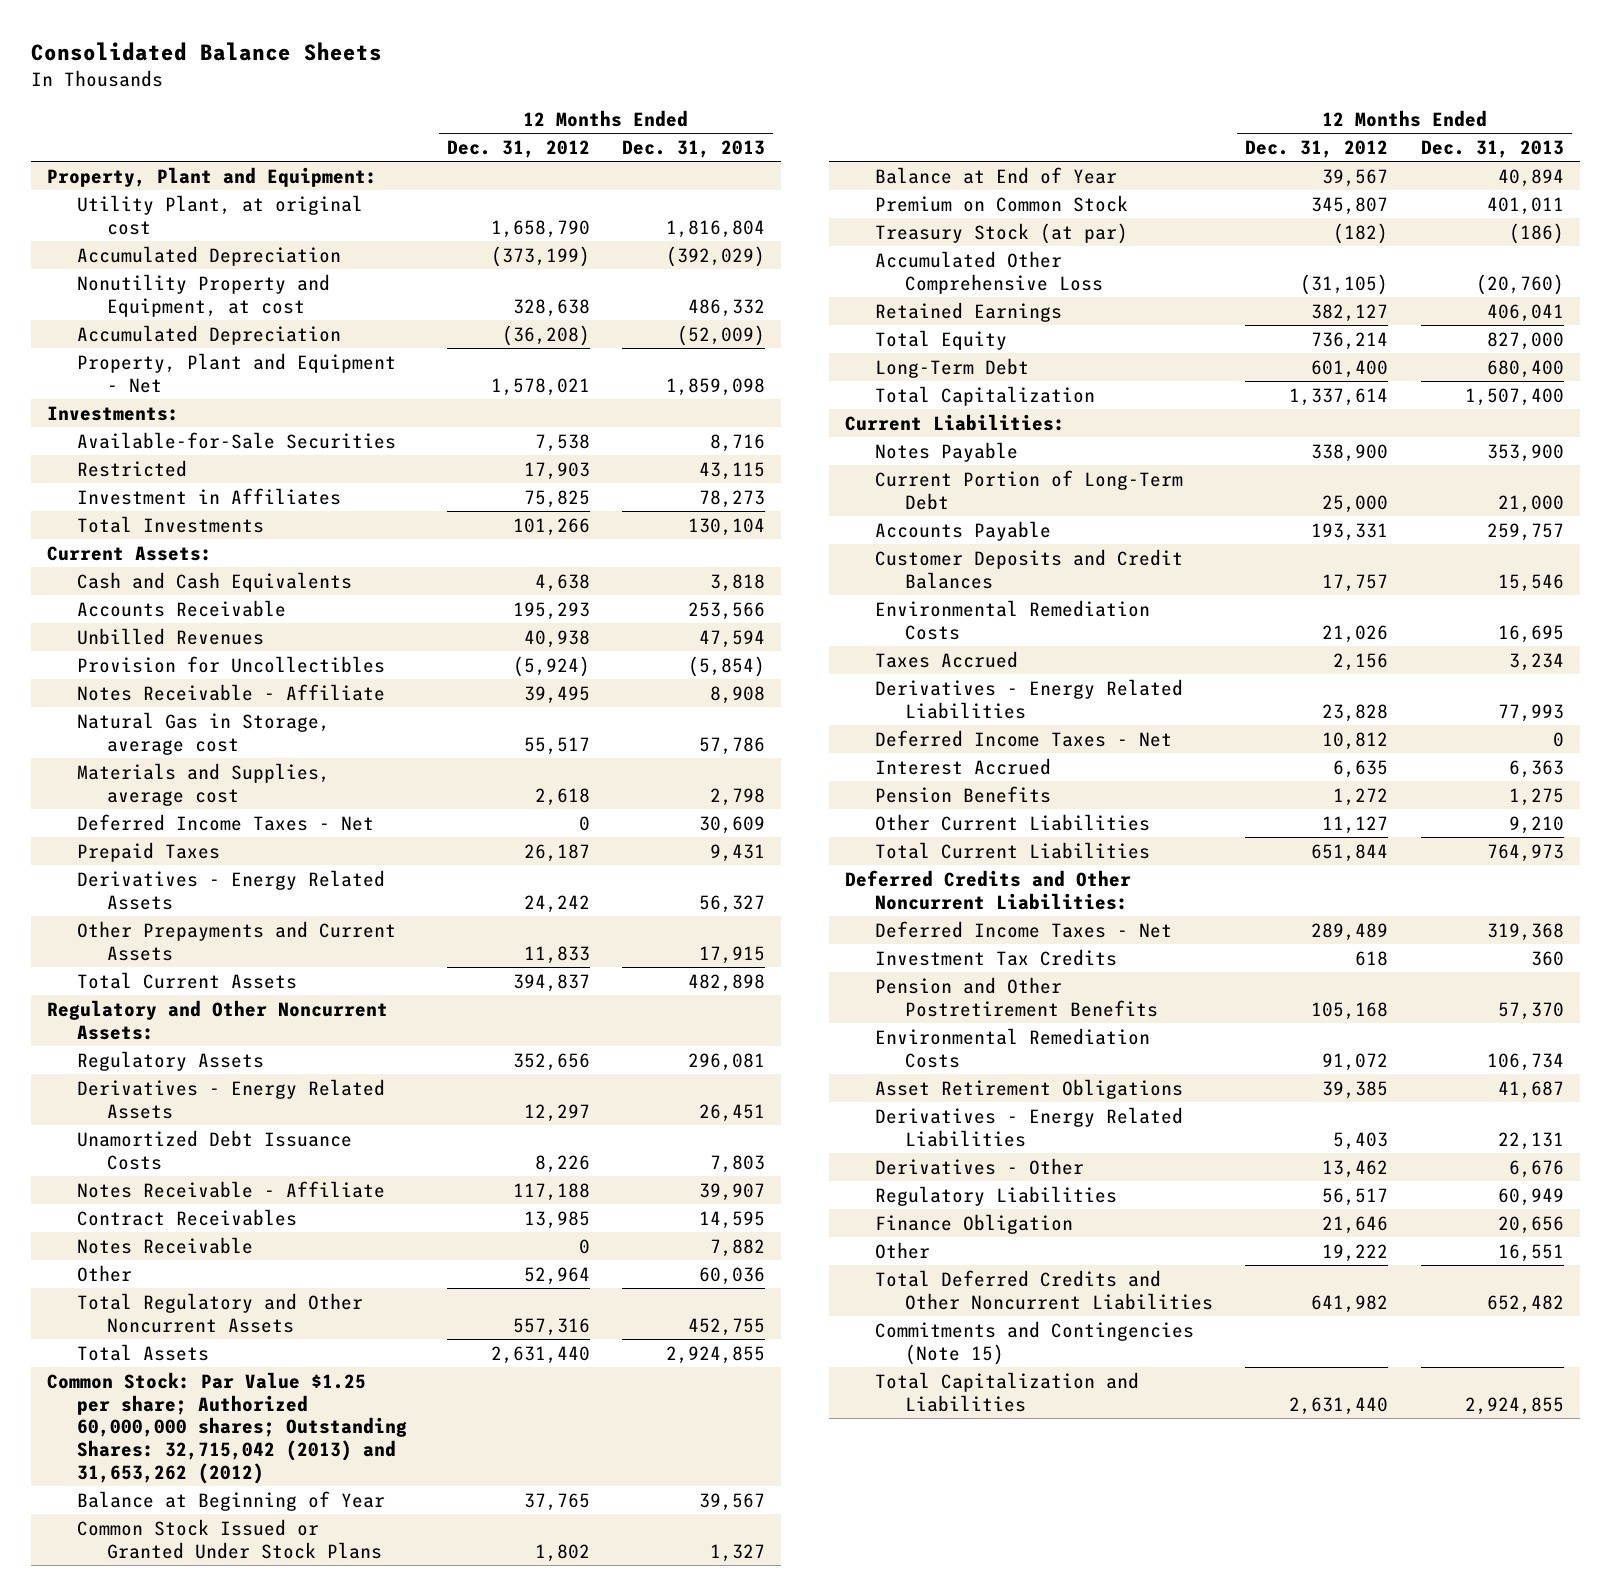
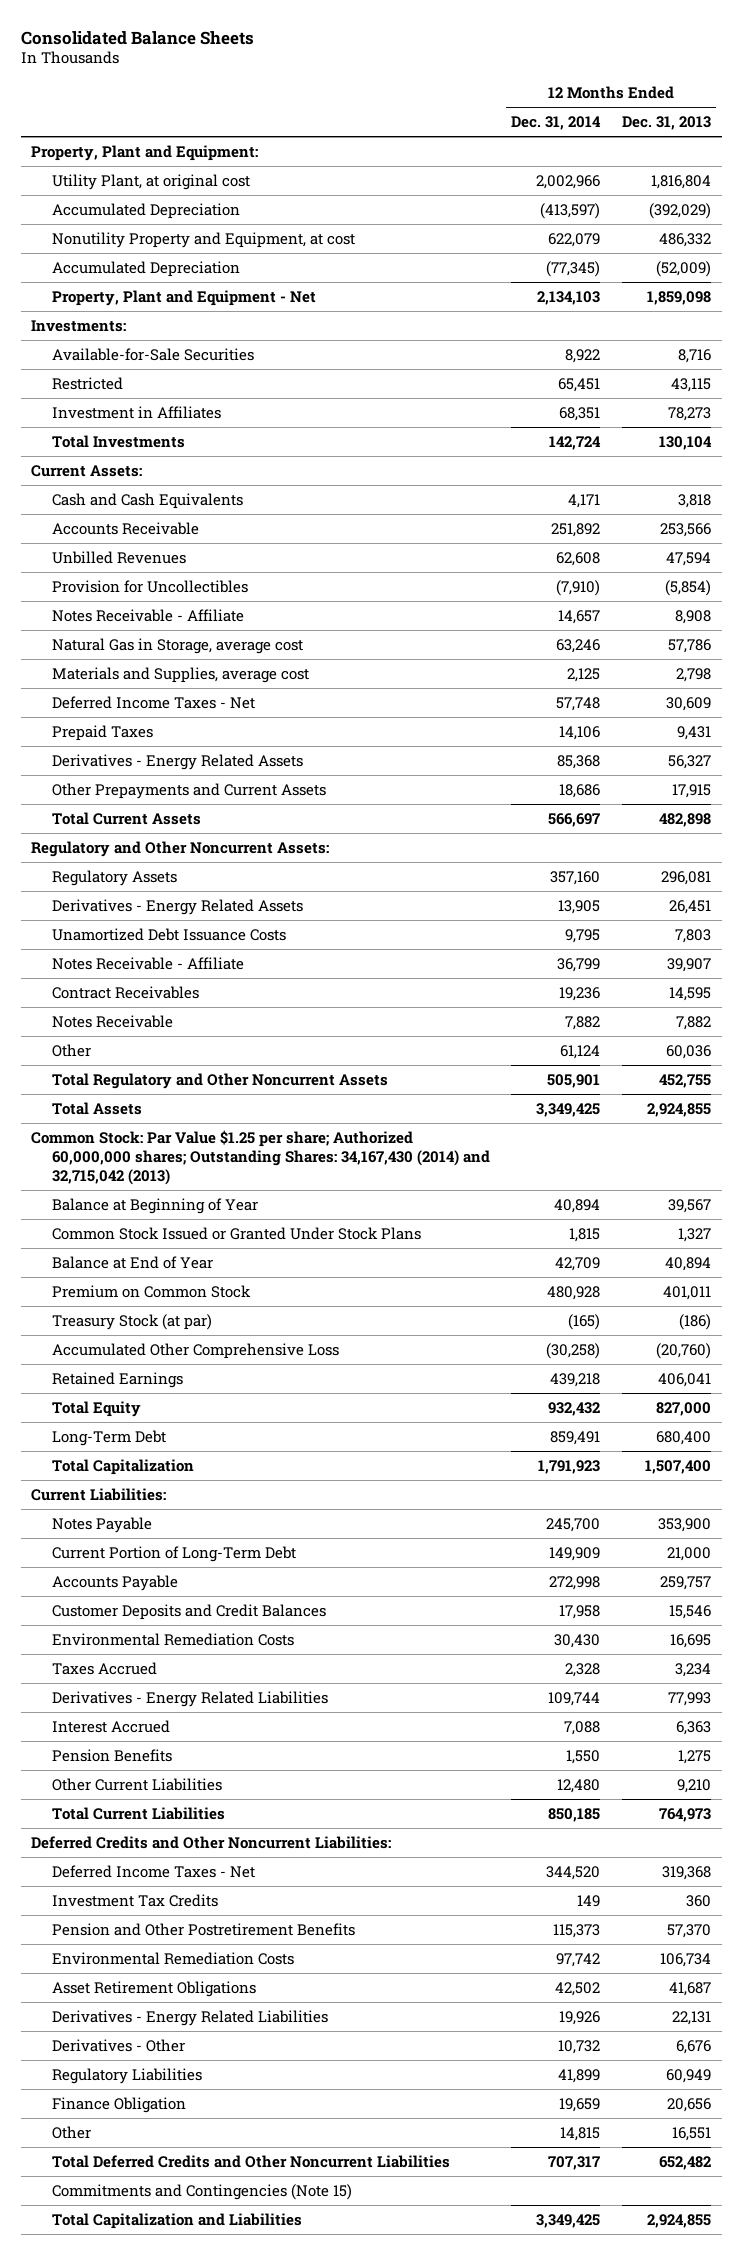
[446,139,590,158] Dec. 31, 2012 -> none
none -> [511,115,602,130] Dec. 31, 2014
[46,1371,407,1485] Common Stock: Par Value $1.25 per share; Authorized 60,000,000 shares; Outstanding Shares: 32,715,042 (2013) and 31,653,262 (2012) -> [31,1129,490,1185] Common Stock: Par Value $1.25 per share; Authorized 60,000,000 shares; Outstanding Shares: 34,167,430 (2014) and 32,715,042 (2013)
[875,729,1173,747] Deferred Income Taxes - Net -> none

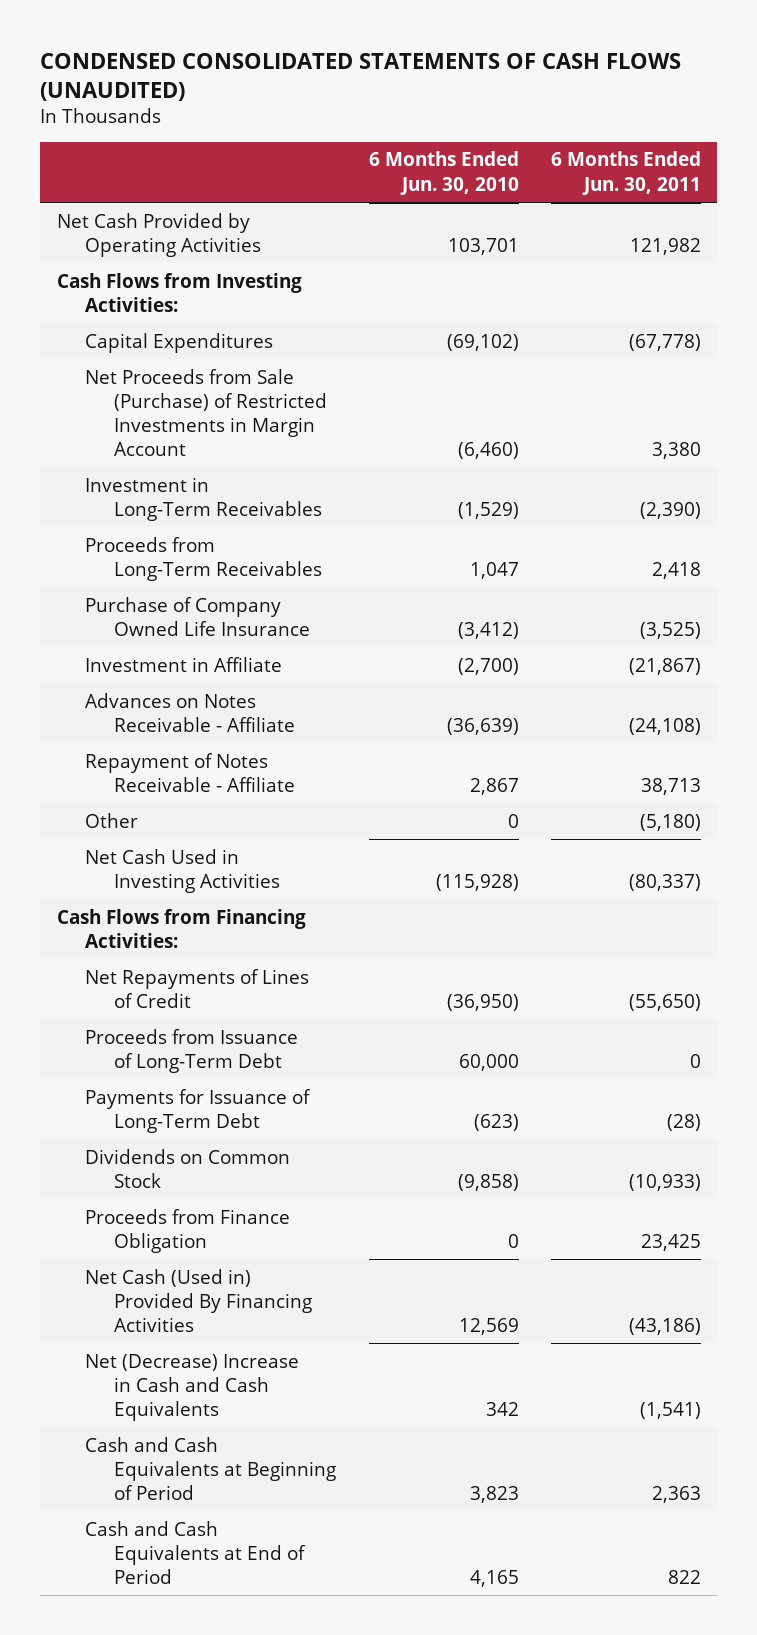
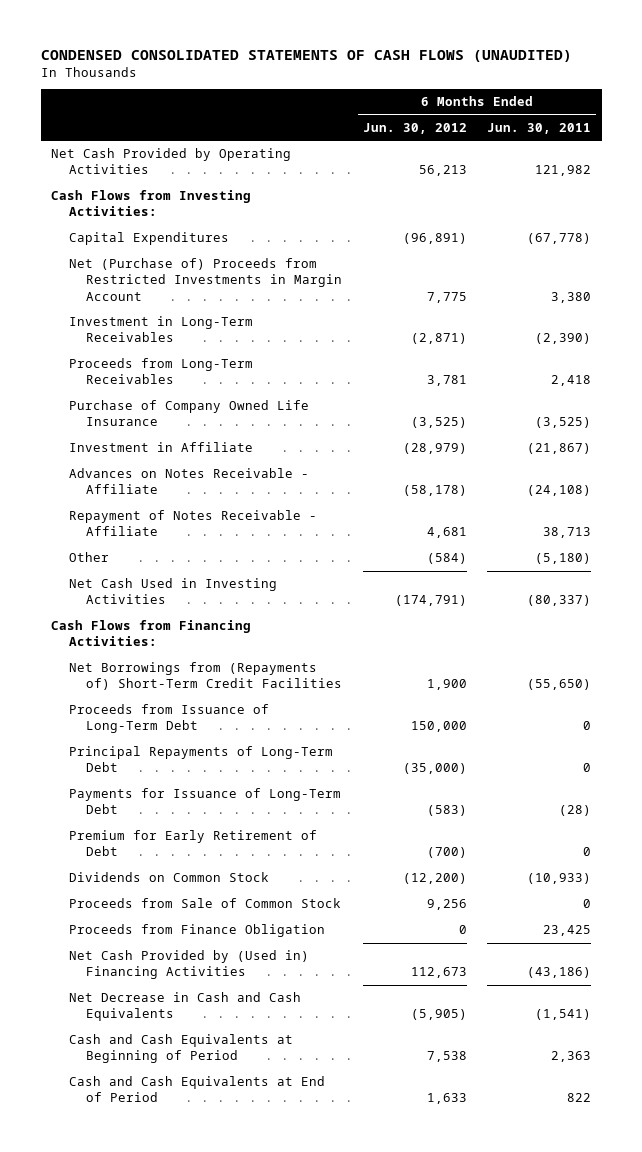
[368,151,519,195] 6 Months Ended Jun. 30, 2010 -> none
none -> [362,123,467,135] Jun. 30, 2012
[85,368,328,456] Net Proceeds from Sale (Purchase) of Restricted Investments in Margin Account -> [68,258,343,301] Net (Purchase of) Proceeds from Restricted Investments in Margin Account
[85,968,310,1008] Net Repayments of Lines of Credit -> [68,662,343,691] Net Borrowings from (Repayments of) Short-Term Credit Facilities
none -> [68,746,333,773] Principal Repayments of Long-Term Debt
none -> [68,830,317,857] Premium for Early Retirement of Debt
none -> [68,898,341,909] Proceeds from Sale of Common Stock
[85,1268,313,1332] Net Cash (Used in) Provided By Financing Activities -> [68,950,309,980] Net Cash Provided by (Used in) Financing Activities
[85,1353,300,1421] Net (Decrease) Increase in Cash and Cash Equivalents -> [68,992,301,1022] Net Decrease in Cash and Cash Equivalents

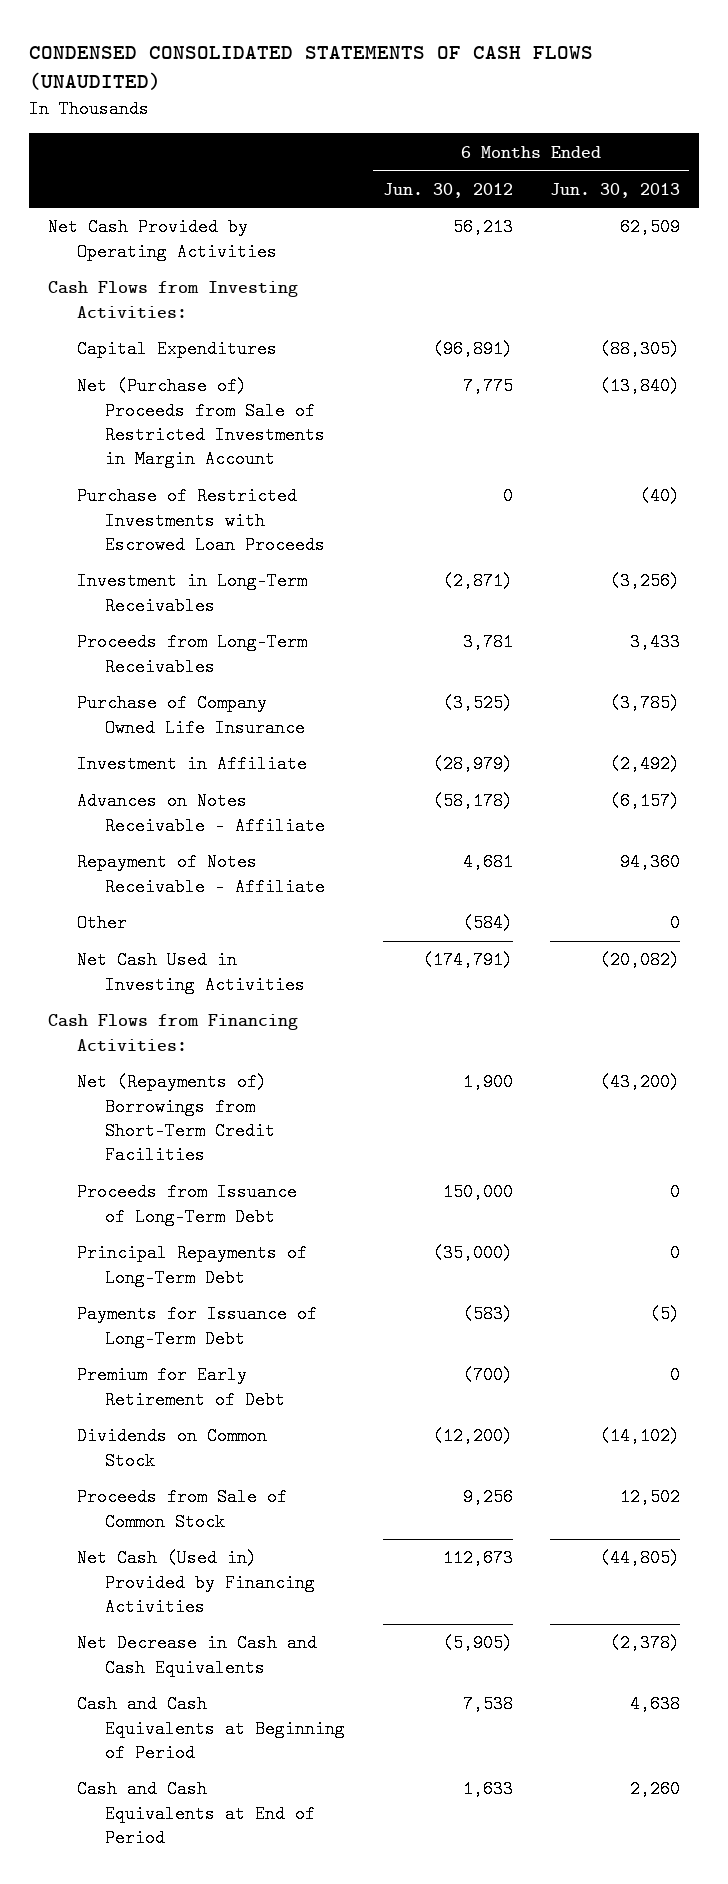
[487,123,592,135] Jun. 30, 2011 -> none
none -> [550,182,681,198] Jun. 30, 2013
[68,258,343,301] Net (Purchase of) Proceeds from Restricted Investments in Margin Account -> [76,377,326,468] Net (Purchase of) Proceeds from Sale of Restricted Investments in Margin Account
none -> [76,487,326,554] Purchase of Restricted Investments with Escrowed Loan Proceeds
[68,662,343,691] Net Borrowings from (Repayments of) Short-Term Credit Facilities -> [76,1073,276,1164] Net (Repayments of) Borrowings from Short-Term Credit Facilities
[68,924,325,938] Proceeds from Finance Obligation -> none
[68,950,309,980] Net Cash Provided by (Used in) Financing Activities -> [76,1549,316,1616] Net Cash (Used in) Provided by Financing Activities

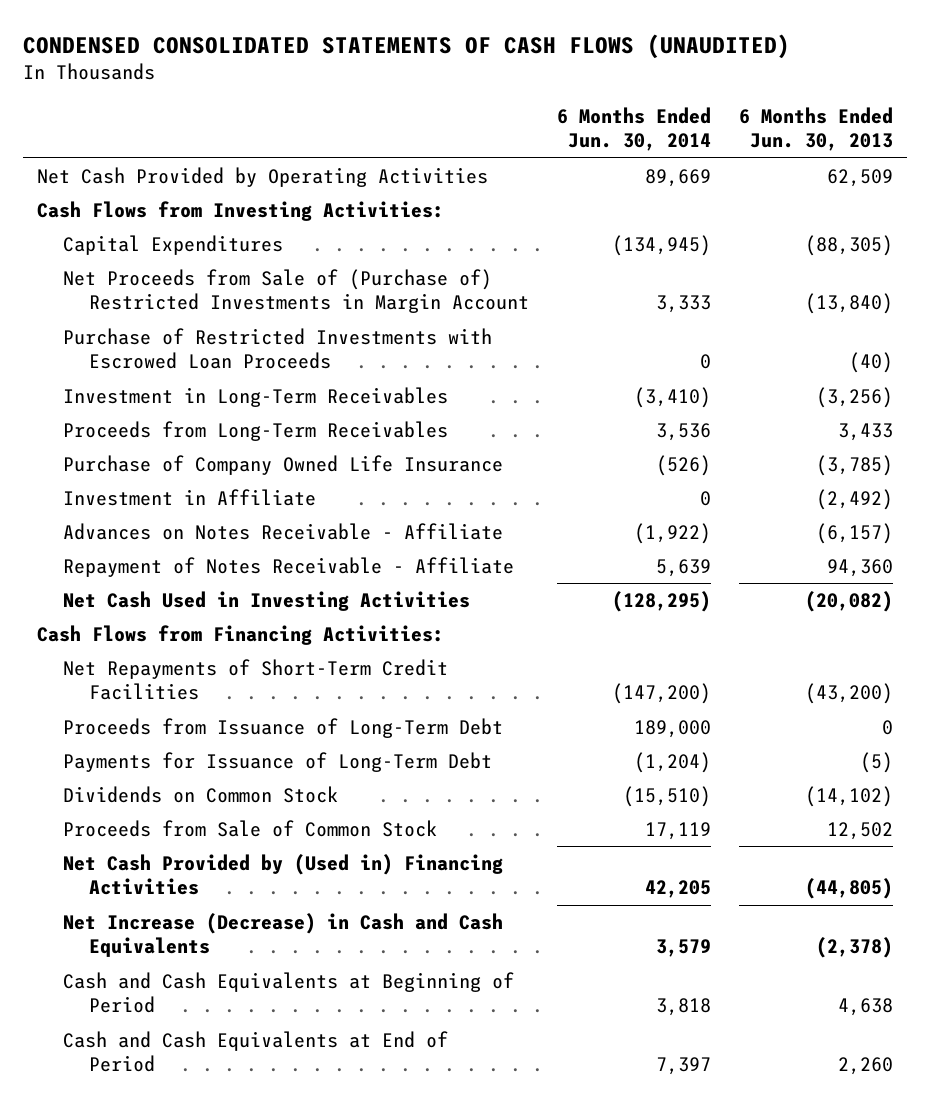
[382,182,513,198] Jun. 30, 2012 -> none
none -> [556,106,711,152] 6 Months Ended Jun. 30, 2014
[76,377,326,468] Net (Purchase of) Proceeds from Sale of Restricted Investments in Margin Account -> [62,269,529,314] Net Proceeds from Sale of (Purchase of) Restricted Investments in Margin Account
[76,914,127,933] Other -> none
[76,1073,276,1164] Net (Repayments of) Borrowings from Short-Term Credit Facilities -> [62,659,448,701] Net Repayments of Short-Term Credit Facilities
[76,1244,307,1287] Principal Repayments of Long-Term Debt -> none
[76,1366,286,1409] Premium for Early Retirement of Debt -> none
[76,1549,316,1616] Net Cash (Used in) Provided by Financing Activities -> [62,854,503,896] Net Cash Provided by (Used in) Financing Activities
[76,1634,317,1677] Net Decrease in Cash and Cash Equivalents -> [62,913,503,958] Net Increase (Decrease) in Cash and Cash Equivalents

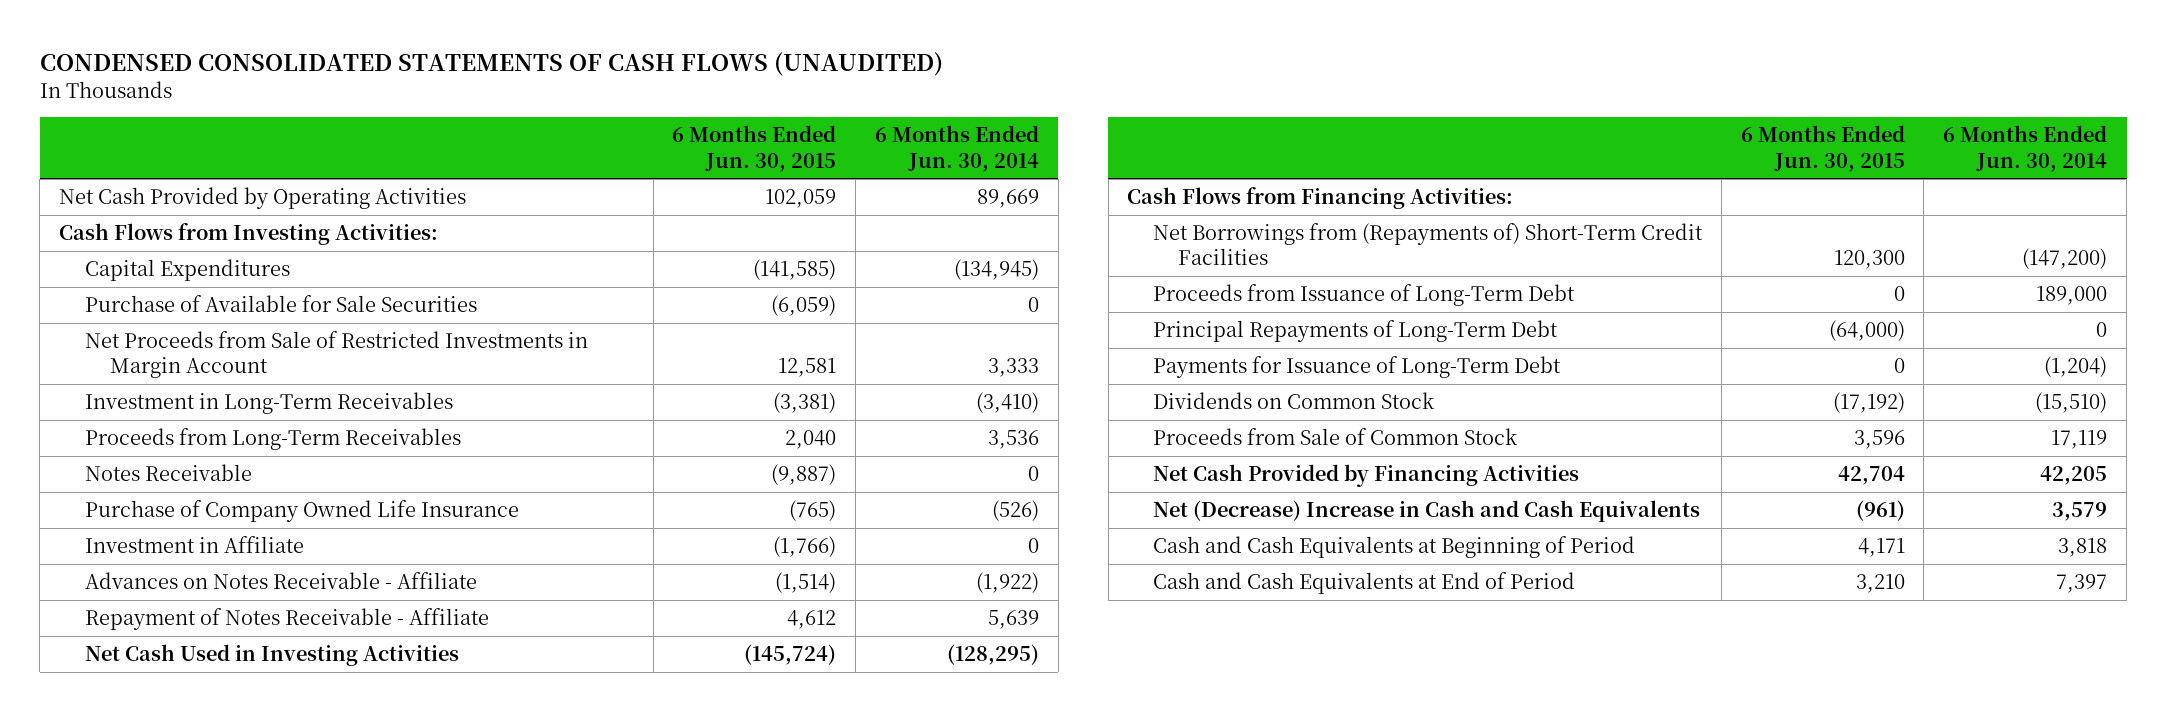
[739,106,894,152] 6 Months Ended Jun. 30, 2013 -> none
none -> [672,125,837,172] 6 Months Ended Jun. 30, 2015
[62,328,492,370] Purchase of Restricted Investments with Escrowed Loan Proceeds -> none
none -> [84,295,477,313] Purchase of Available for Sale Securities
[62,269,529,314] Net Proceeds from Sale of (Purchase of) Restricted Investments in Margin Account -> [84,331,588,379] Net Proceeds from Sale of Restricted Investments in Margin Account
none -> [84,464,252,482] Notes Receivable
[62,659,448,701] Net Repayments of Short-Term Credit Facilities -> [1152,223,1703,266] Net Borrowings from (Repayments of) Short-Term Credit Facilities
none -> [1152,320,1558,343] Principal Repayments of Long-Term Debt
[62,854,503,896] Net Cash Provided by (Used in) Financing Activities -> [1152,464,1579,488] Net Cash Provided by Financing Activities
[62,913,503,958] Net Increase (Decrease) in Cash and Cash Equivalents -> [1152,500,1700,523] Net (Decrease) Increase in Cash and Cash Equivalents

